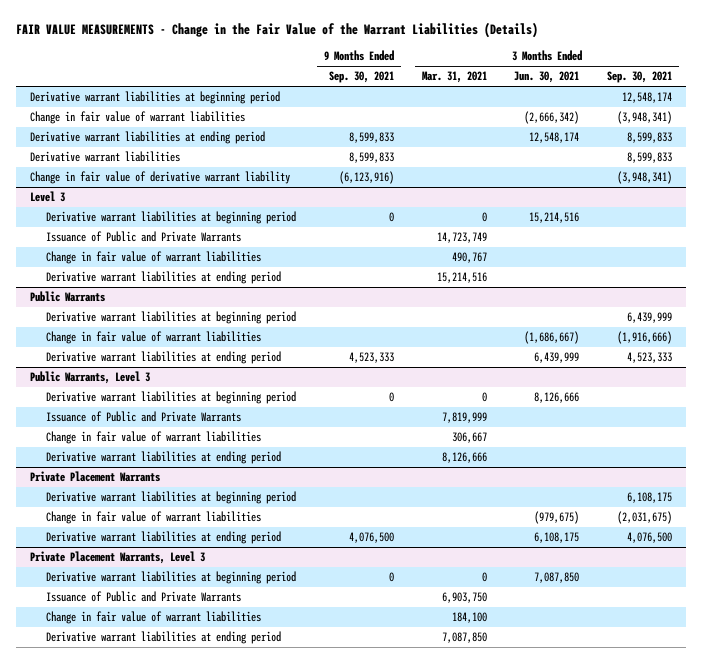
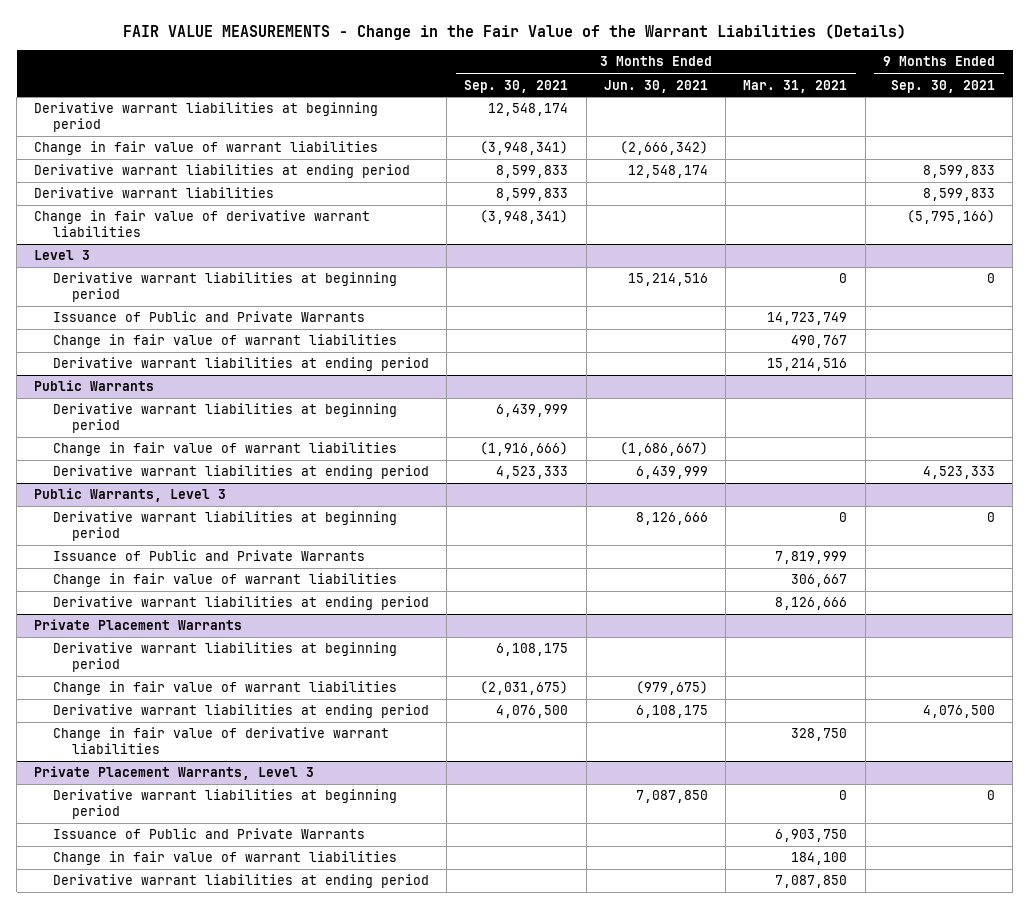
[29,171,290,185] Change in fair value of derivative warrant liability -> [34,210,371,238] Change in fair value of derivative warrant liabilities
[338,171,394,185] (6,123,916) -> [906,210,995,225] (5,795,166)
none -> [52,727,389,755] Change in fair value of derivative warrant liabilities

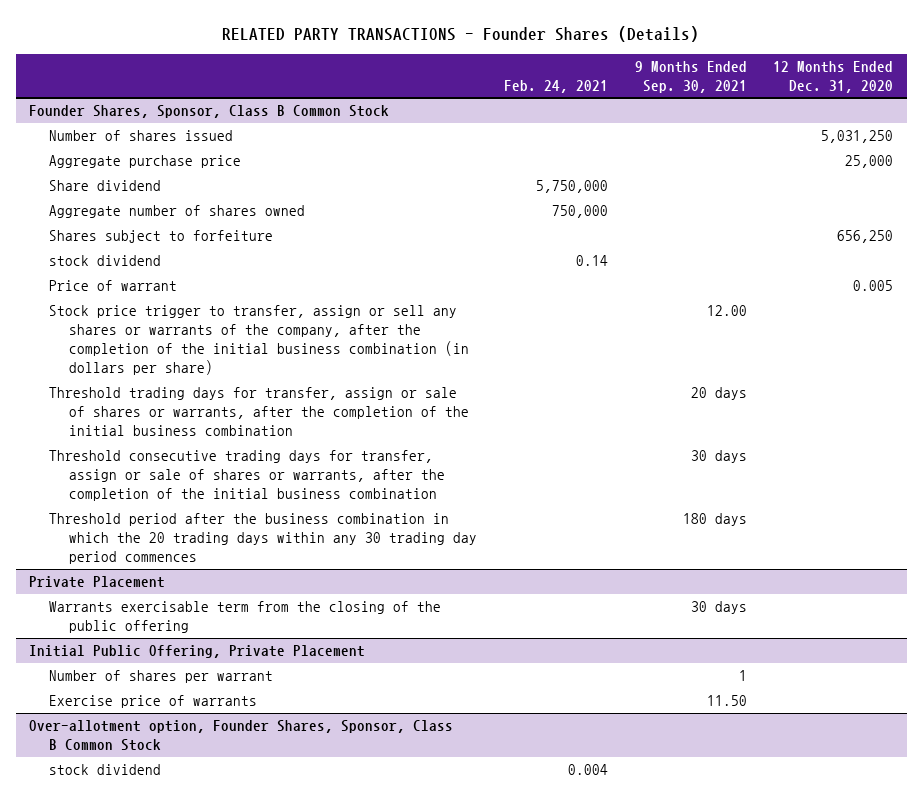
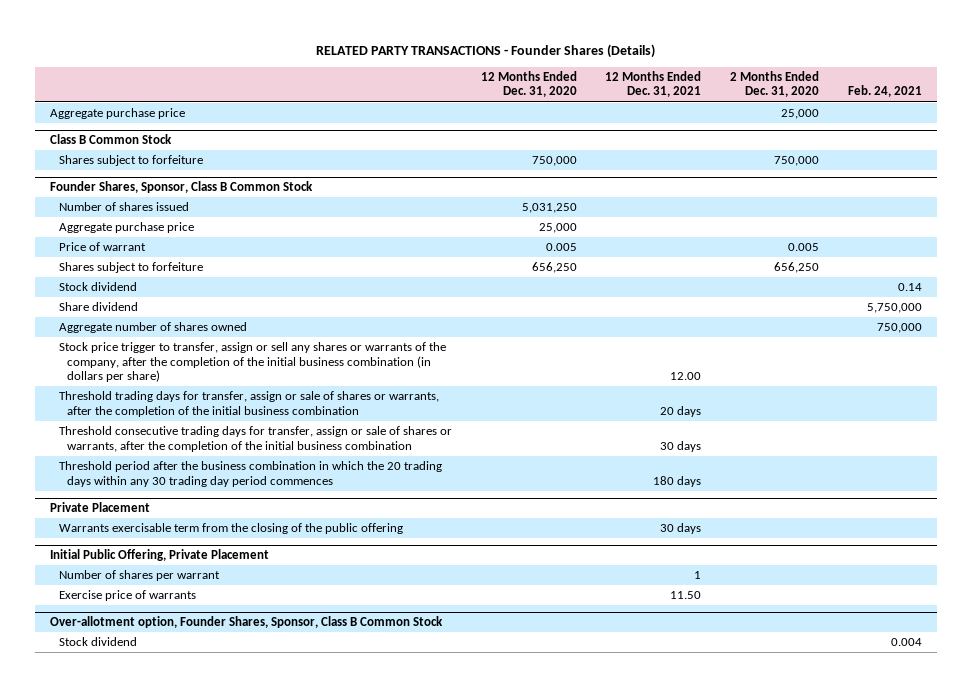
[634,60,747,93] 9 Months Ended Sep. 30, 2021 -> none
none -> [605,71,702,98] 12 Months Ended Dec. 31, 2021
none -> [730,71,820,98] 2 Months Ended Dec. 31, 2020
none -> [49,108,185,120] Aggregate purchase price
none -> [49,134,172,145] Class B Common Stock
none -> [58,155,203,167] Shares subject to forfeiture
[49,280,178,292] Price of warrant -> [58,242,146,252] Price of warrant
[49,230,274,244] Shares subject to forfeiture -> [58,262,203,274] Shares subject to forfeiture
none -> [58,282,137,292] Stock dividend
[49,255,162,267] stock dividend -> none
[49,764,162,776] stock dividend -> [58,637,137,647] Stock dividend

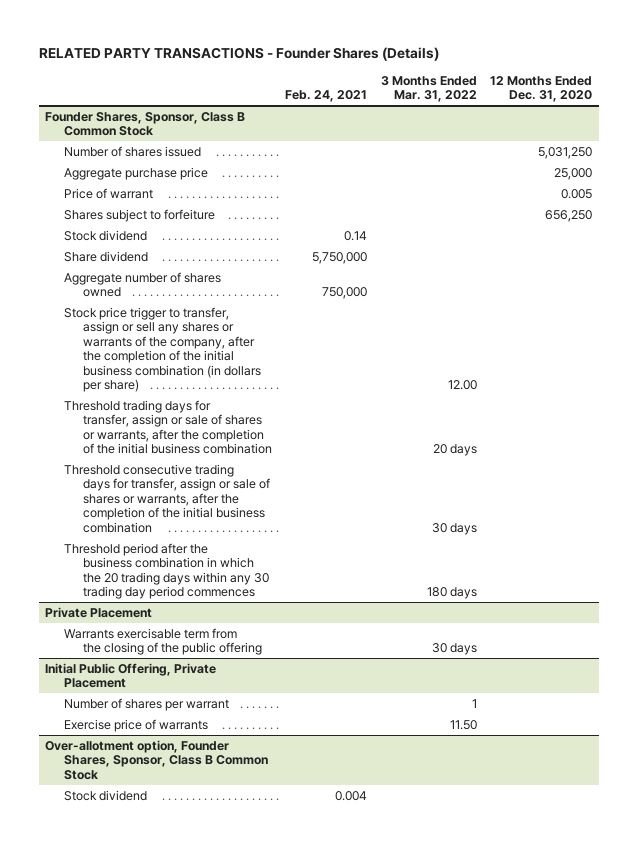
[605,71,702,98] 12 Months Ended Dec. 31, 2021 -> none
[730,71,820,98] 2 Months Ended Dec. 31, 2020 -> none
none -> [380,75,477,103] 3 Months Ended Mar. 31, 2022
[49,108,185,120] Aggregate purchase price -> none
[49,134,172,145] Class B Common Stock -> none
[58,155,203,167] Shares subject to forfeiture -> none

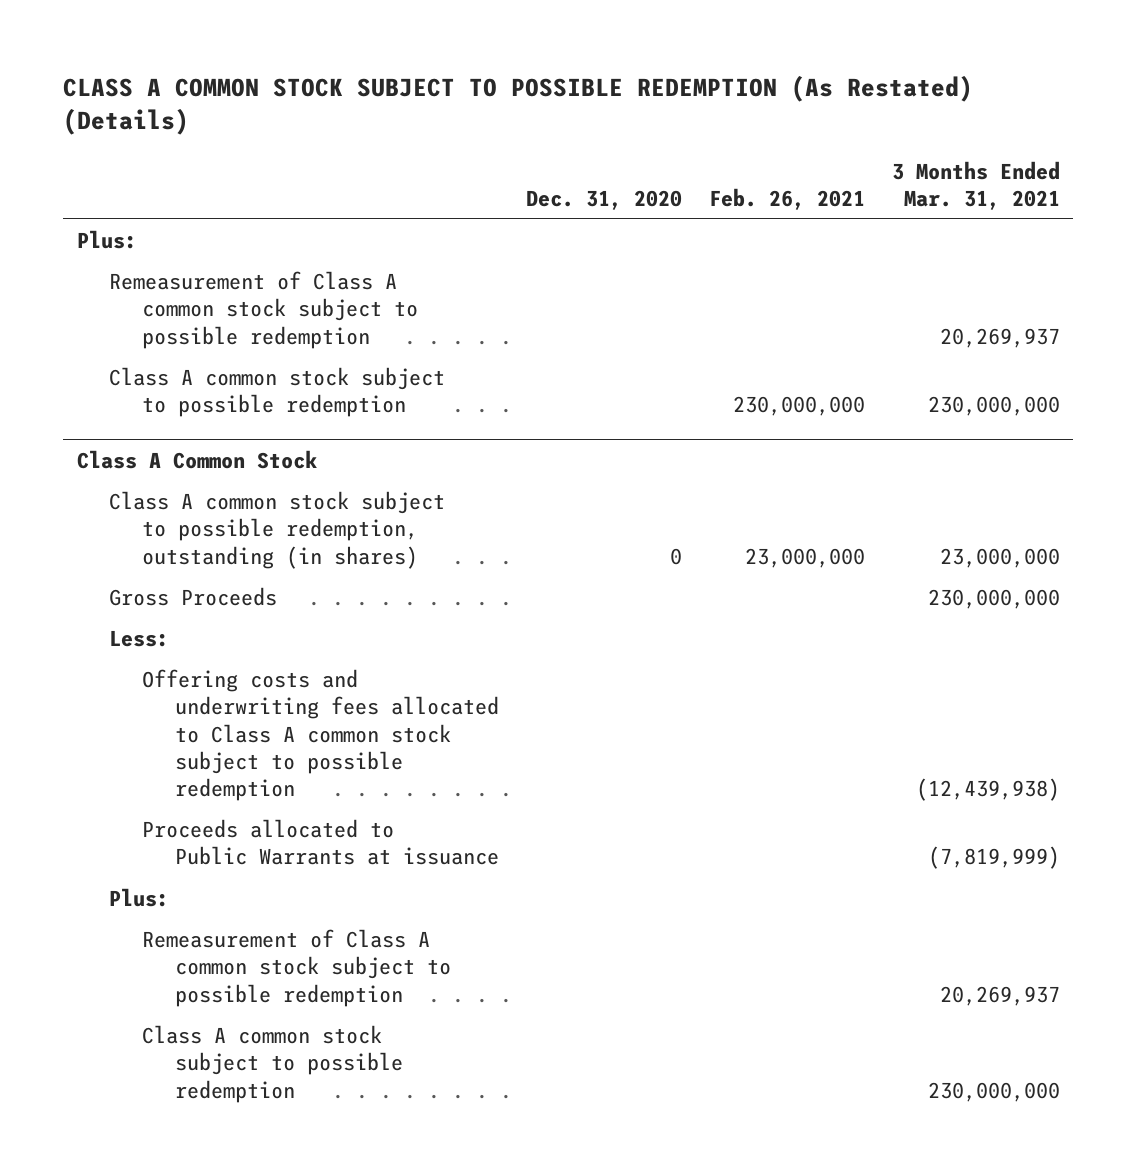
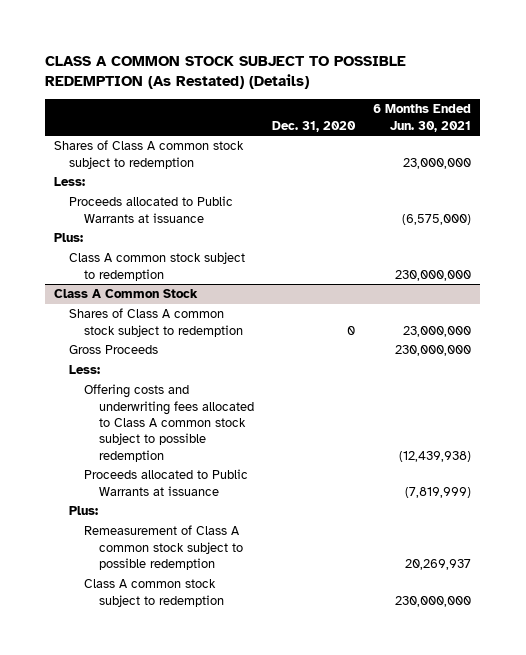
[708,187,865,210] Feb. 26, 2021 -> none
[891,160,1060,210] 3 Months Ended Mar. 31, 2021 -> none
none -> [373,104,472,132] 6 Months Ended Jun. 30, 2021
none -> [54,140,245,169] Shares of Class A common stock subject to redemption
none -> [54,177,86,187] Less:
none -> [69,196,234,223] Proceeds allocated to Public Warrants at issuance
[109,271,419,349] Remeasurement of Class A common stock subject to possible redemption -> none
[109,367,446,418] Class A common stock subject to possible redemption -> [69,252,246,281] Class A common stock subject to redemption
[109,491,446,569] Class A common stock subject to possible redemption, outstanding (in shares) -> [69,308,244,337] Shares of Class A common stock subject to redemption
[142,1025,403,1103] Class A common stock subject to possible redemption -> [84,579,225,607] Class A common stock subject to redemption

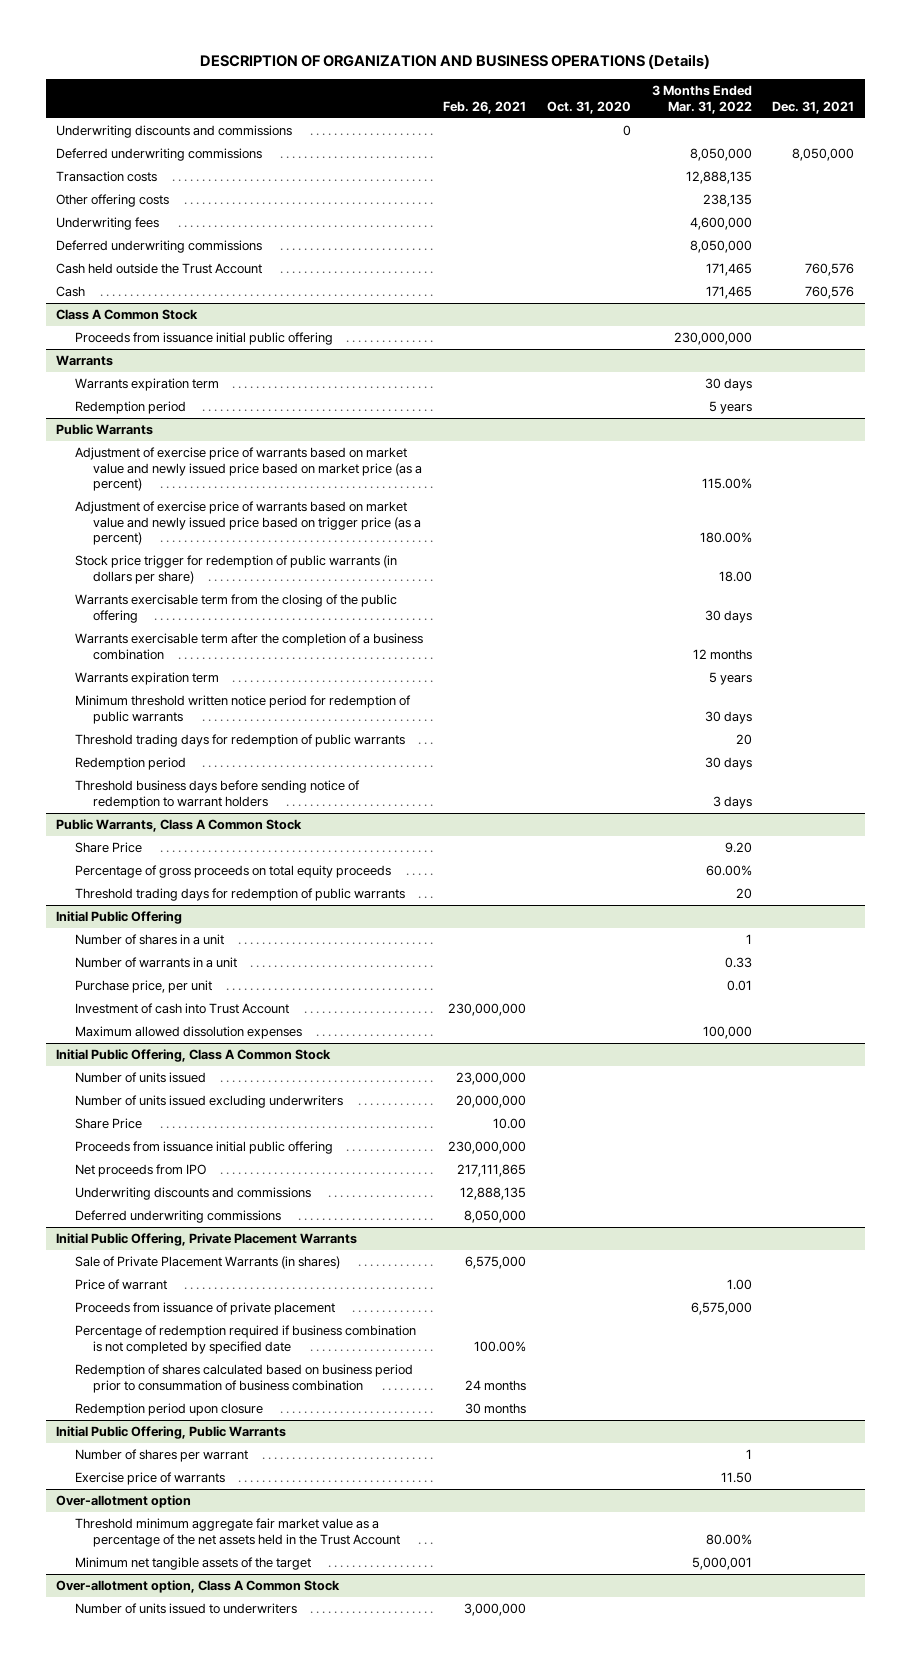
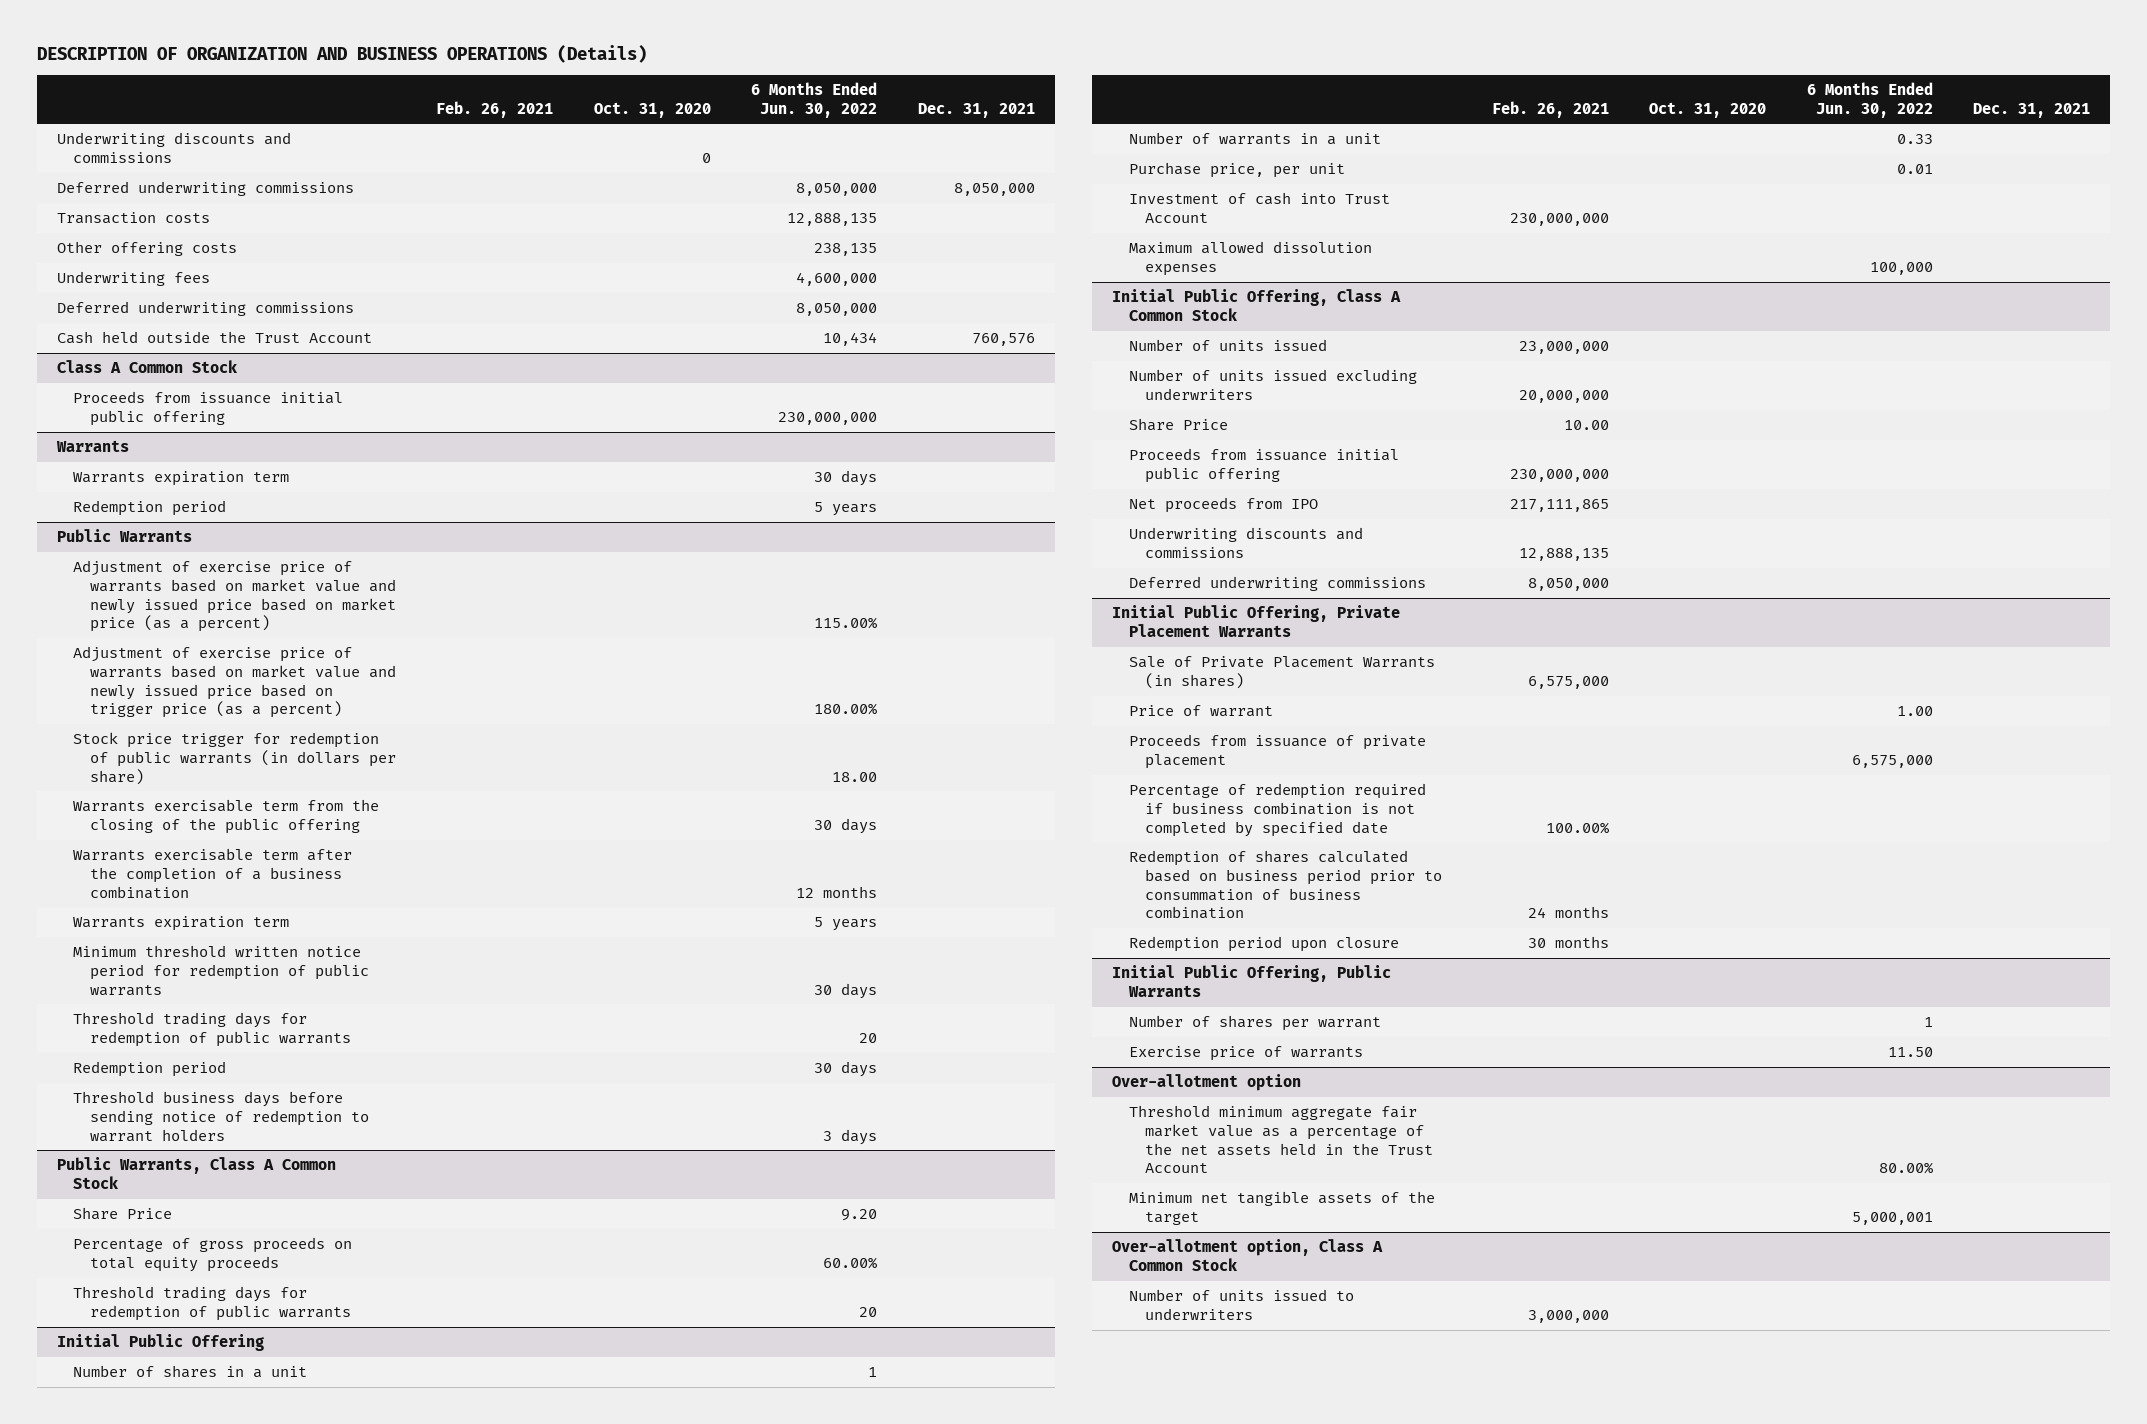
[651,85,752,114] 3 Months Ended Mar. 31, 2022 -> none
none -> [751,82,878,118] 6 Months Ended Jun. 30, 2022
[55,286,85,298] Cash -> none

